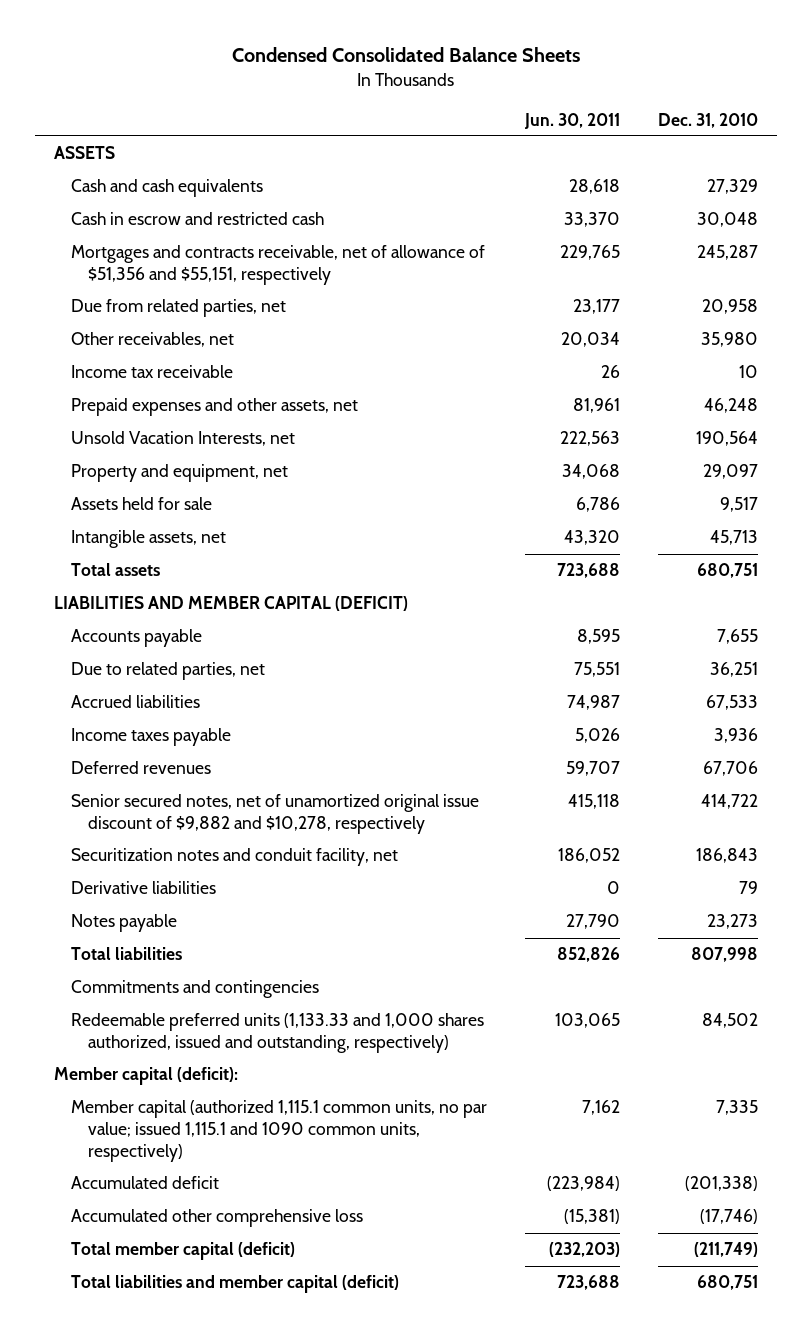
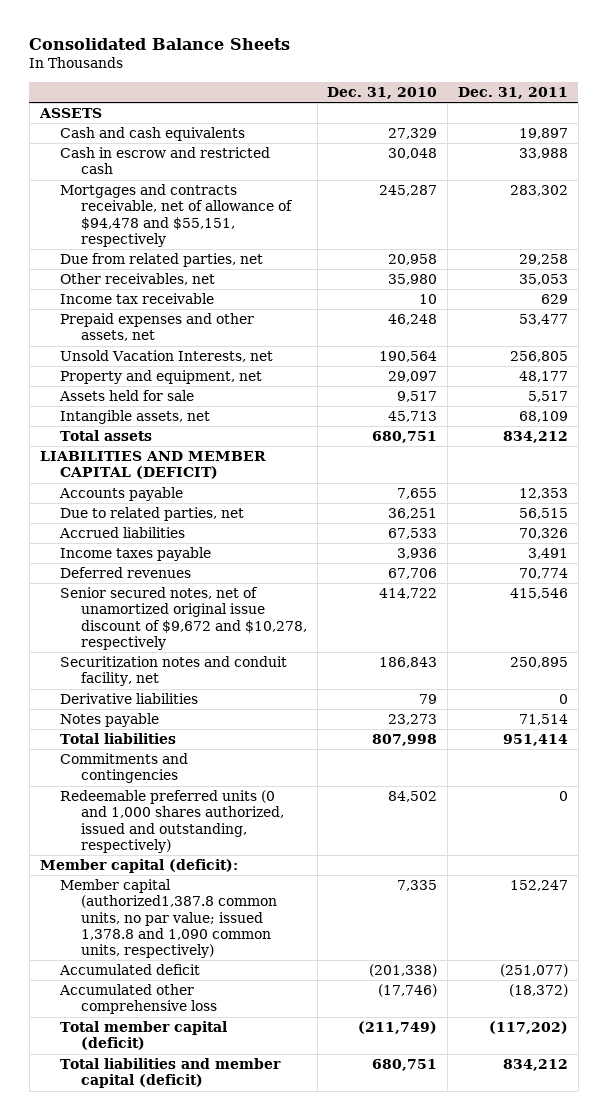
[231,46,580,62] Condensed Consolidated Balance Sheets -> [29,38,291,51] Consolidated Balance Sheets
[523,112,620,129] Jun. 30, 2011 -> none
none -> [458,86,569,99] Dec. 31, 2011
[70,245,485,286] Mortgages and contracts receivable, net of allowance of $51,356 and $55,151, respectively -> [60,184,293,247] Mortgages and contracts receivable, net of allowance of $94,478 and $55,151, respectively
[70,794,479,835] Senior secured notes, net of unamortized original issue discount of $9,882 and $10,278, respectively -> [60,587,307,650] Senior secured notes, net of unamortized original issue discount of $9,672 and $10,278, respectively
[70,1013,484,1054] Redeemable preferred units (1,133.33 and 1,000 shares authorized, issued and outstanding, respectively) -> [60,790,284,853] Redeemable preferred units (0 and 1,000 shares authorized, issued and outstanding, respectively)
[70,1100,487,1163] Member capital (authorized 1,115.1 common units, no par value; issued 1,115.1 and 1090 common units, respectively) -> [60,879,277,959] Member capital (authorized1,387.8 common units, no par value; issued 1,378.8 and 1,090 common units, respectively)

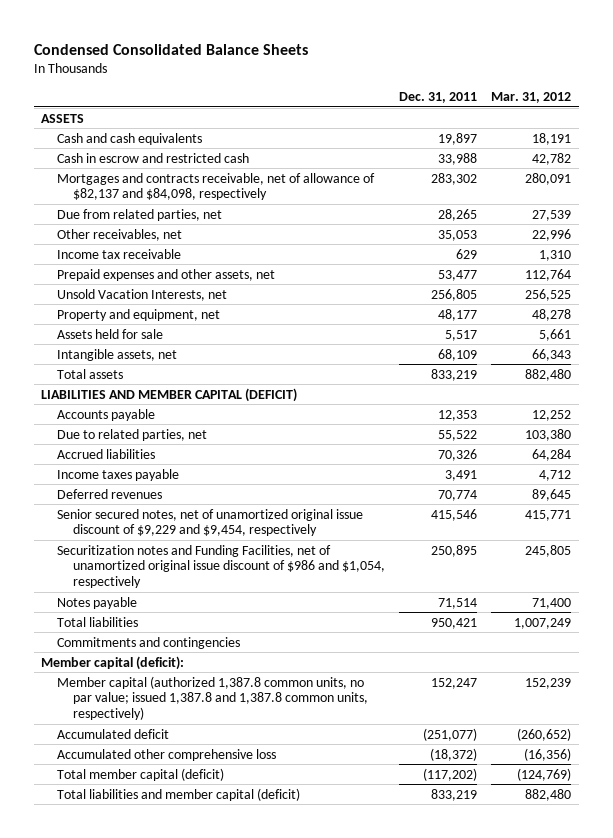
[29,38,291,51] Consolidated Balance Sheets -> [34,43,309,55] Condensed Consolidated Balance Sheets
[327,86,438,99] Dec. 31, 2010 -> none
none -> [491,91,572,103] Mar. 31, 2012
[60,184,293,247] Mortgages and contracts receivable, net of allowance of $94,478 and $55,151, respectively -> [56,172,375,201] Mortgages and contracts receivable, net of allowance of $82,137 and $84,098, respectively
[519,254,569,266] 29,258 -> [437,208,477,221] 28,265
[503,431,569,444] 834,212 -> [430,368,477,381] 833,219
[519,508,569,520] 56,515 -> [437,429,477,441] 55,522
[60,693,199,705] Derivative liabilities -> none
[60,587,307,650] Senior secured notes, net of unamortized original issue discount of $9,672 and $10,278, respectively -> [56,508,363,537] Senior secured notes, net of unamortized original issue discount of $9,229 and $9,454, respectively
[60,656,288,687] Securitization notes and conduit facility, net -> [56,544,385,588] Securitization notes and Funding Facilities, net of unamortized original issue discount of $986 and $1,054, respectively
[503,734,569,747] 951,414 -> [430,617,477,629] 950,421
[60,790,284,853] Redeemable preferred units (0 and 1,000 shares authorized, issued and outstanding, respectively) -> none
[60,879,277,959] Member capital (authorized1,387.8 common units, no par value; issued 1,378.8 and 1,090 common units, respectively) -> [56,675,368,720] Member capital (authorized 1,387.8 common units, no par value; issued 1,387.8 and 1,387.8 common units, respectively)
[503,1059,569,1072] 834,212 -> [430,788,477,801] 833,219

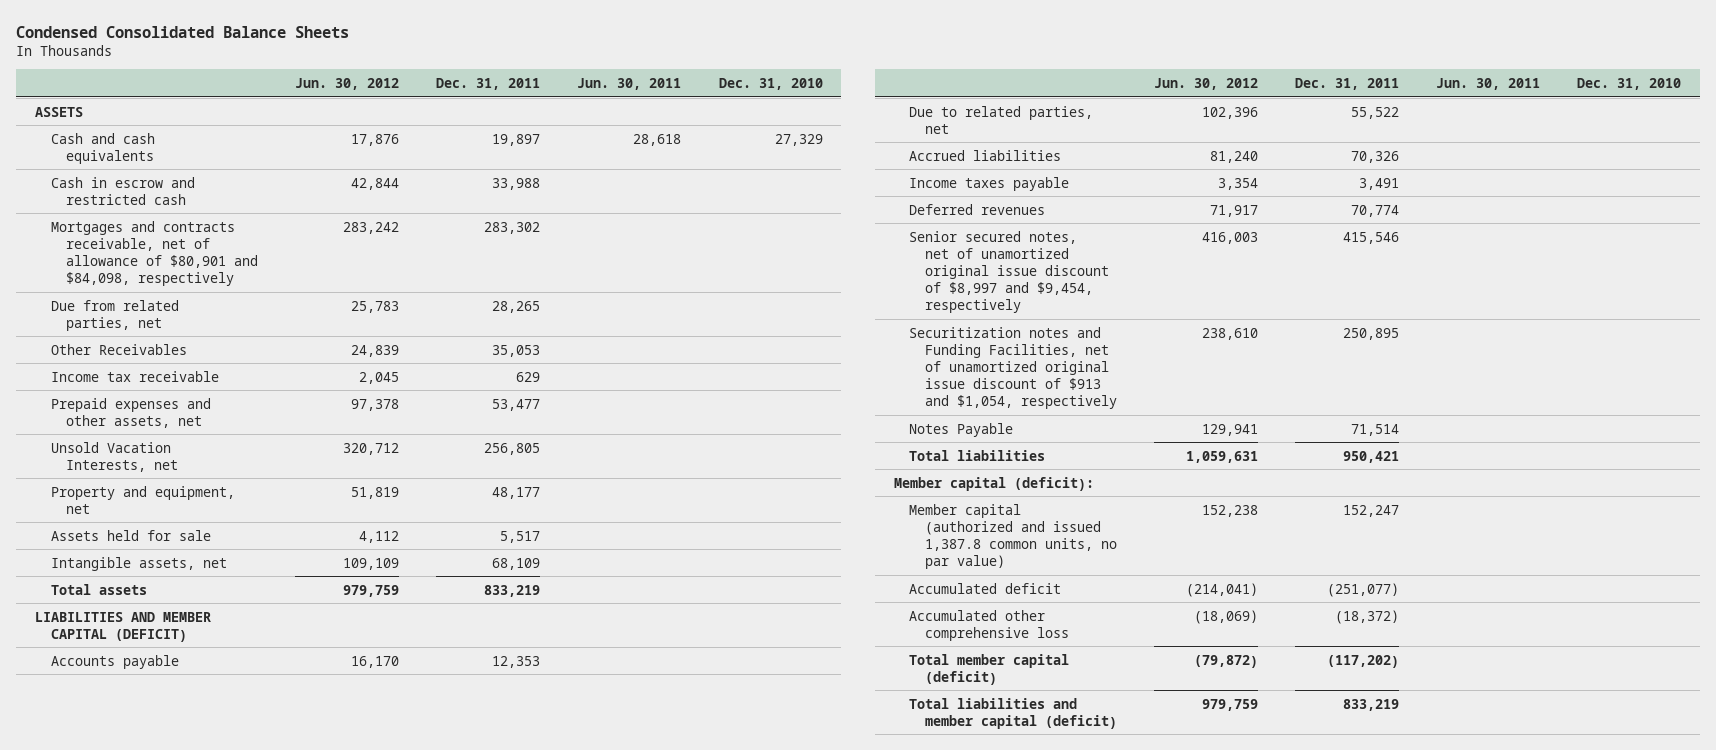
[491,91,572,103] Mar. 31, 2012 -> none
none -> [295,77,400,90] Jun. 30, 2012
none -> [577,77,682,90] Jun. 30, 2011
none -> [718,77,823,90] Dec. 31, 2010
[56,172,375,201] Mortgages and contracts receivable, net of allowance of $82,137 and $84,098, respectively -> [50,220,259,287] Mortgages and contracts receivable, net of allowance of $80,901 and $84,098, respectively
[56,228,182,241] Other receivables, net -> [50,343,187,355] Other Receivables
[56,508,363,537] Senior secured notes, net of unamortized original issue discount of $9,229 and $9,454, respectively -> [909,230,1109,314] Senior secured notes, net of unamortized original issue discount of $8,997 and $9,454, respectively
[56,544,385,588] Securitization notes and Funding Facilities, net of unamortized original issue discount of $986 and $1,054, respectively -> [909,326,1117,410] Securitization notes and Funding Facilities, net of unamortized original issue discount of $913 and $1,054, respectively
[56,596,137,609] Notes payable -> [909,422,1014,437] Notes Payable
[56,636,240,649] Commitments and contingencies -> none
[56,675,368,720] Member capital (authorized 1,387.8 common units, no par value; issued 1,387.8 and 1,387.8 common units, respectively) -> [909,503,1117,570] Member capital (authorized and issued 1,387.8 common units, no par value)

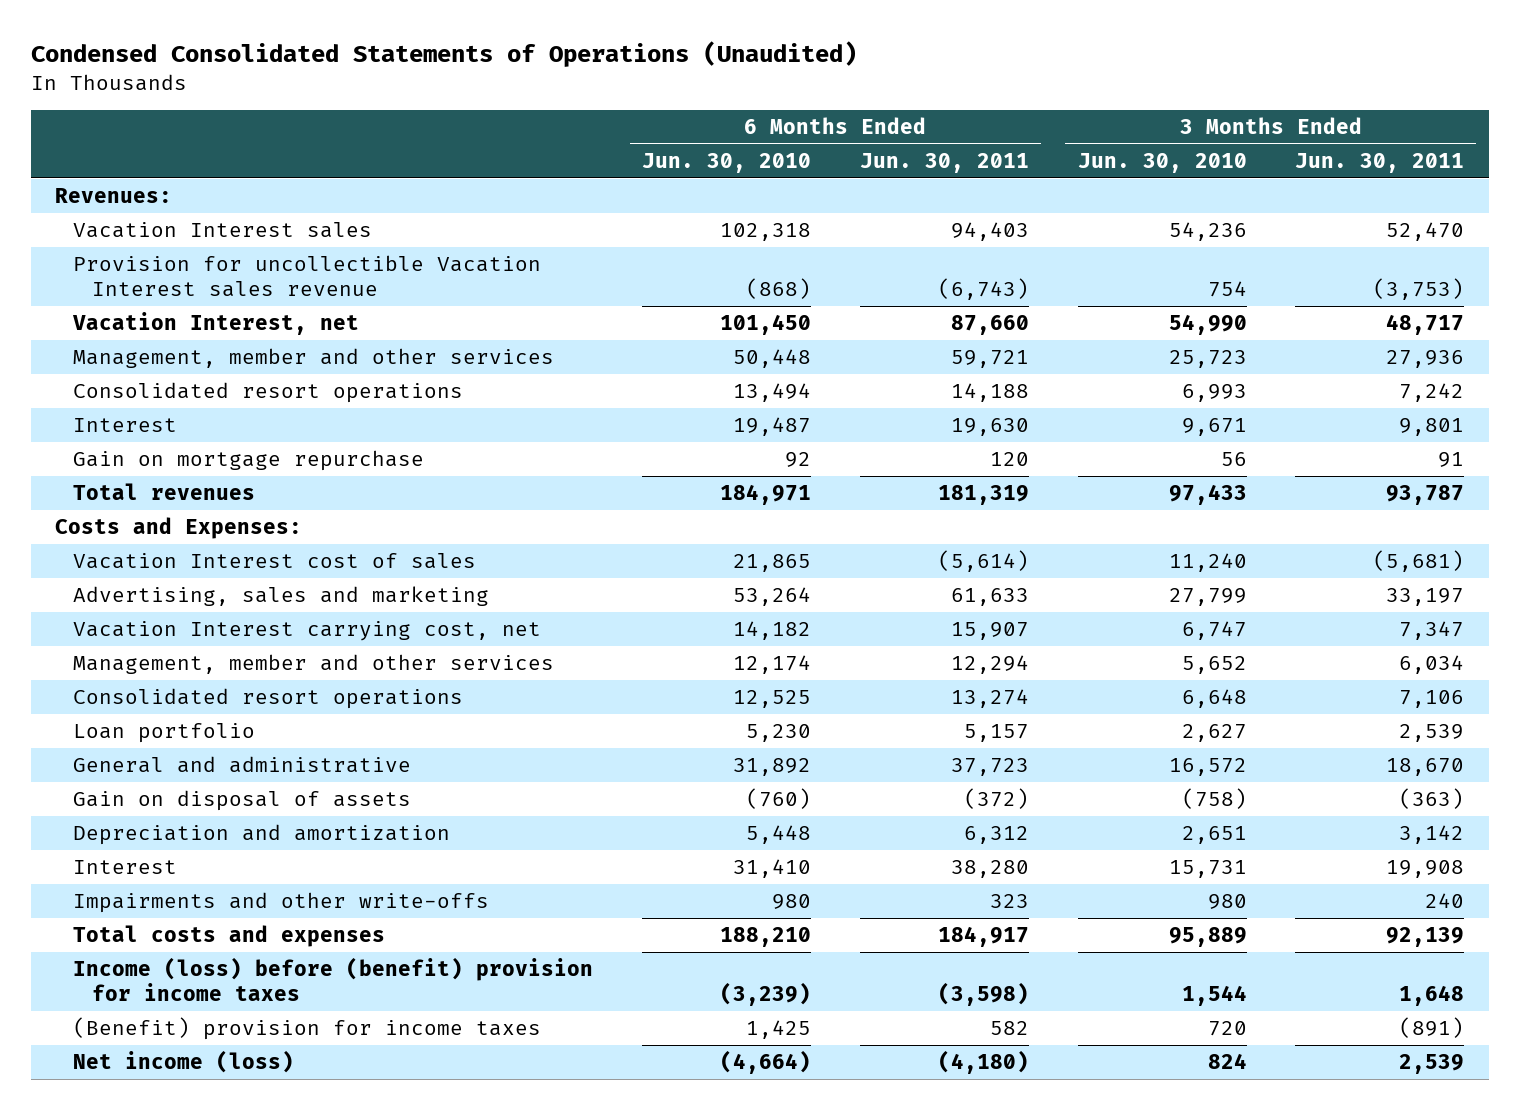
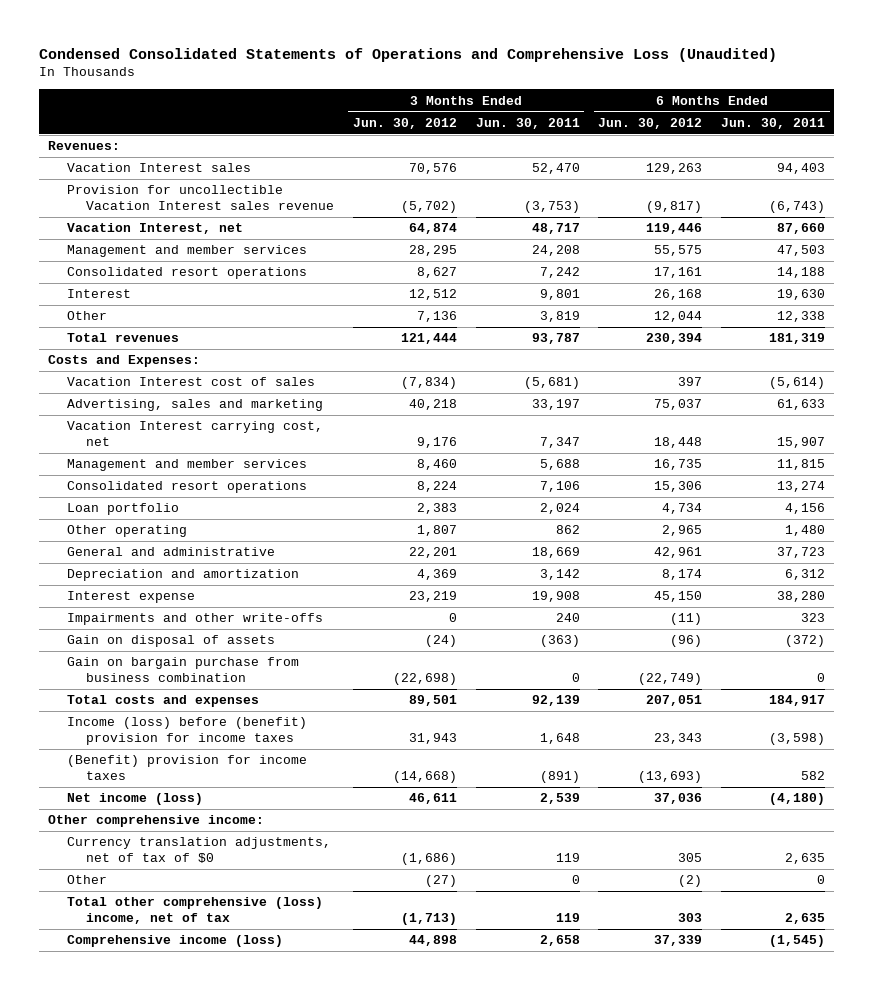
[30,41,857,68] Condensed Consolidated Statements of Operations (Unaudited) -> [38,47,777,62] Condensed Consolidated Statements of Operations and Comprehensive Loss (Unaudited)
[642,152,812,173] Jun. 30, 2010 -> none
[1077,152,1247,173] Jun. 30, 2010 -> none
none -> [352,117,457,129] Jun. 30, 2012
none -> [598,117,703,129] Jun. 30, 2012
[73,348,555,369] Management, member and other services -> [67,245,308,258] Management and member services
[950,350,1029,369] 59,721 -> [776,245,825,257] 47,503
[1386,350,1465,369] 27,936 -> [531,245,580,257] 24,208
[73,450,425,472] Gain on mortgage repurchase -> none
none -> [67,311,108,321] Other
[73,654,555,675] Management, member and other services -> [67,459,308,472] Management and member services
[950,655,1029,675] 12,294 -> [776,459,825,471] 11,815
[1399,655,1465,675] 6,034 -> [539,459,580,471] 5,688
[963,724,1029,743] 5,157 -> [784,503,825,515] 4,156
[1399,724,1465,743] 2,539 -> [539,503,580,515] 2,024
none -> [67,525,188,538] Other operating
[1386,758,1465,777] 18,670 -> [531,547,580,559] 18,669
[73,860,178,875] Interest -> [67,591,196,604] Interest expense
[73,790,412,812] Gain on disposal of assets -> [67,635,276,648] Gain on disposal of assets
none -> [67,657,300,682] Gain on bargain purchase from business combination
none -> [48,815,265,828] Other comprehensive income:
none -> [67,837,332,863] Currency translation adjustments, net of tax of $0
none -> [67,875,108,885] Other
none -> [67,897,324,924] Total other comprehensive (loss) income, net of tax
none -> [67,935,284,948] Comprehensive income (loss)

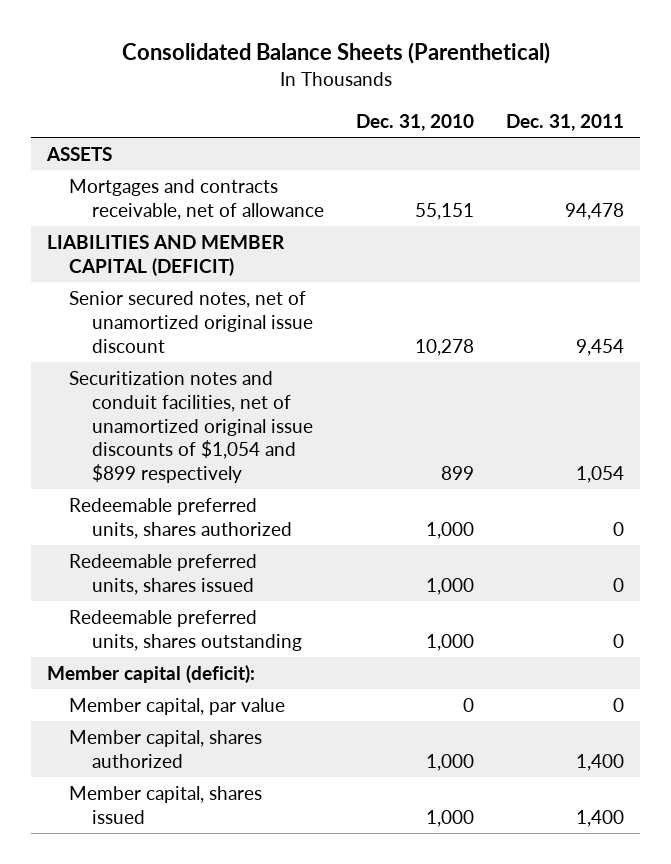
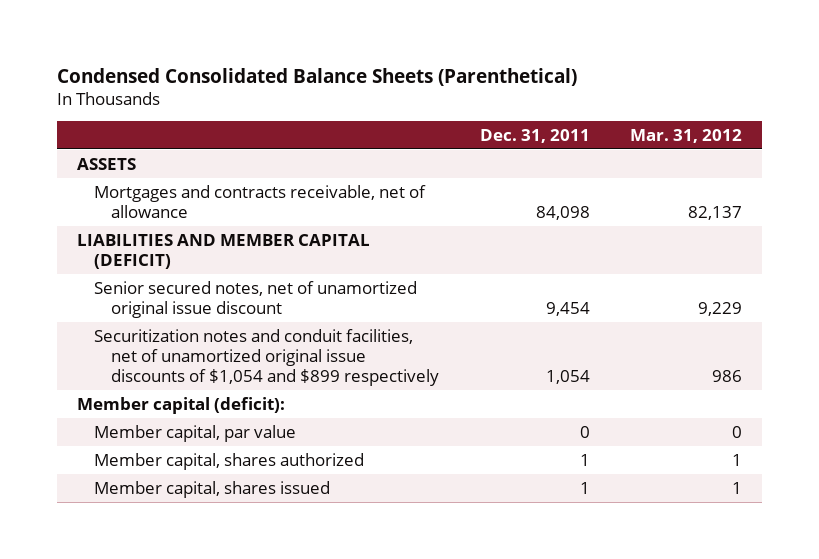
[121,42,550,65] Consolidated Balance Sheets (Parenthetical) -> [57,67,578,86] Condensed Consolidated Balance Sheets (Parenthetical)
[355,114,474,132] Dec. 31, 2010 -> none
none -> [629,128,742,143] Mar. 31, 2012
[565,202,625,220] 94,478 -> [535,206,590,221] 84,098
[69,498,292,539] Redeemable preferred units, shares authorized -> none
[69,554,258,595] Redeemable preferred units, shares issued -> none
[69,610,302,651] Redeemable preferred units, shares outstanding -> none
[576,753,625,771] 1,400 -> [579,453,590,466] 1
[576,809,625,827] 1,400 -> [579,481,590,494] 1

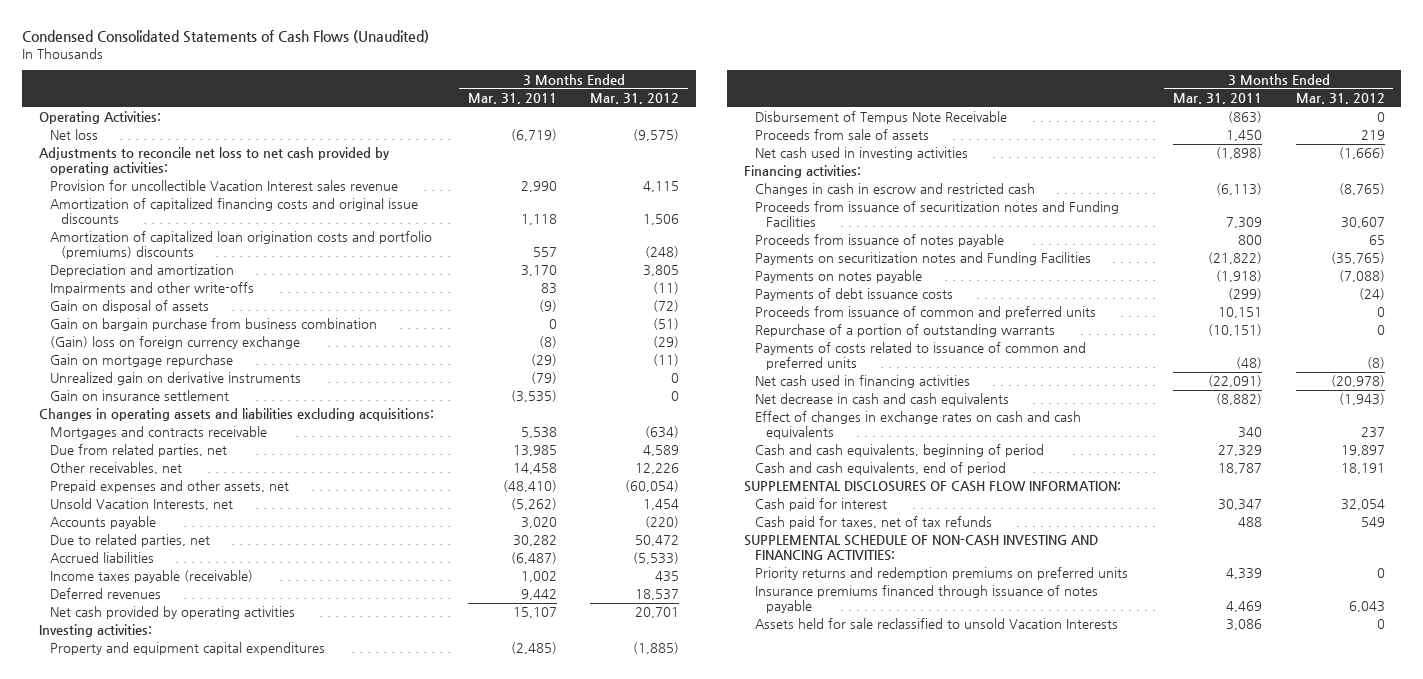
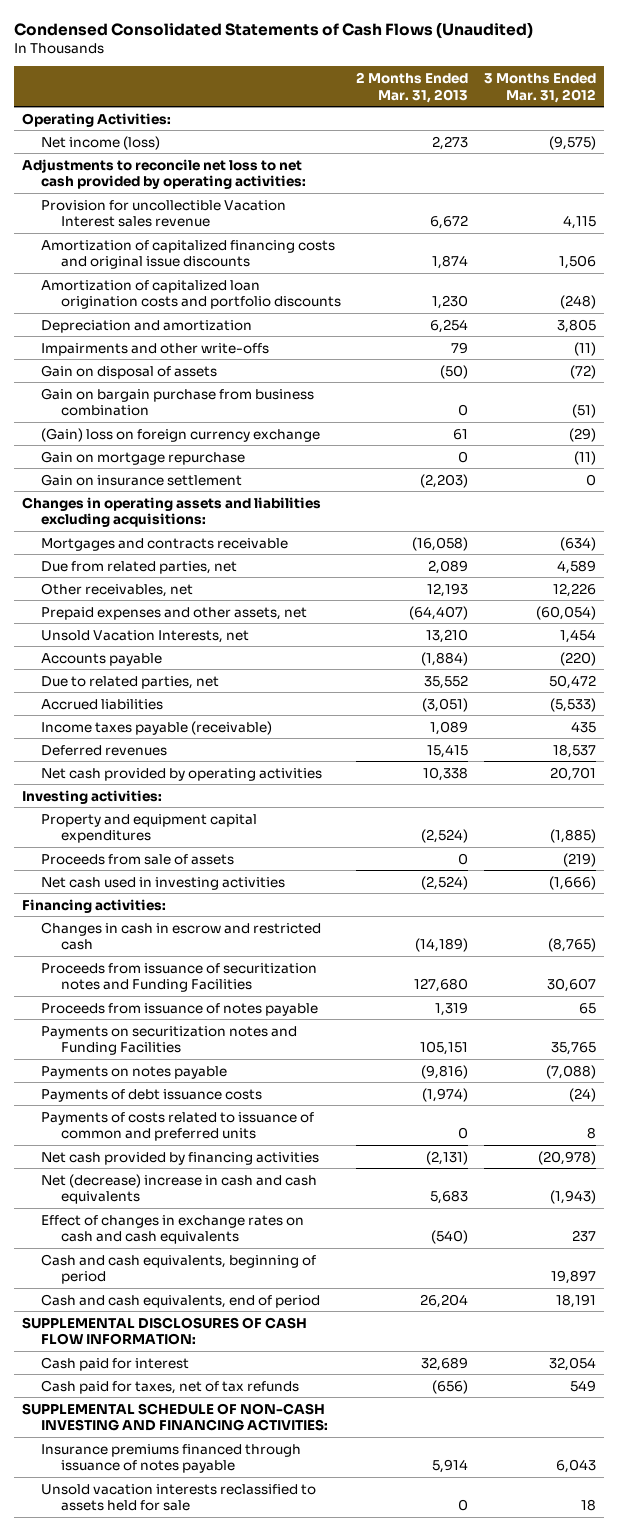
[467,92,557,104] Mar. 31, 2011 -> none
none -> [356,71,469,103] 2 Months Ended Mar. 31, 2013
[49,129,98,141] Net loss -> [41,135,161,150] Net income (loss)
[49,231,432,260] Amortization of capitalized loan origination costs and portfolio (premiums) discounts -> [41,279,341,310] Amortization of capitalized loan origination costs and portfolio discounts
[49,372,301,386] Unrealized gain on derivative instruments -> none
[754,111,1007,125] Disbursement of Tempus Note Receivable -> none
[1360,130,1385,141] 219 -> [562,852,596,867] (219)
[1330,252,1385,265] (35,765) -> [550,1042,596,1056] 35,765
[754,306,1096,320] Proceeds from issuance of common and preferred units -> none
[754,324,1055,338] Repurchase of a portion of outstanding warrants -> none
[1366,357,1385,370] (8) -> [586,1127,596,1140] 8
[754,375,970,389] Net cash used in financing activities -> [41,1151,320,1165] Net cash provided by financing activities
[754,393,1009,407] Net decrease in cash and cash equivalents -> [41,1173,318,1205] Net (decrease) increase in cash and cash equivalents
[754,567,1128,581] Priority returns and redemption premiums on preferred units -> none
[754,618,1118,630] Assets held for sale reclassified to unsold Vacation Interests -> [41,1483,317,1512] Unsold vacation interests reclassified to assets held for sale
[1376,619,1385,630] 0 -> [580,1499,596,1512] 18

